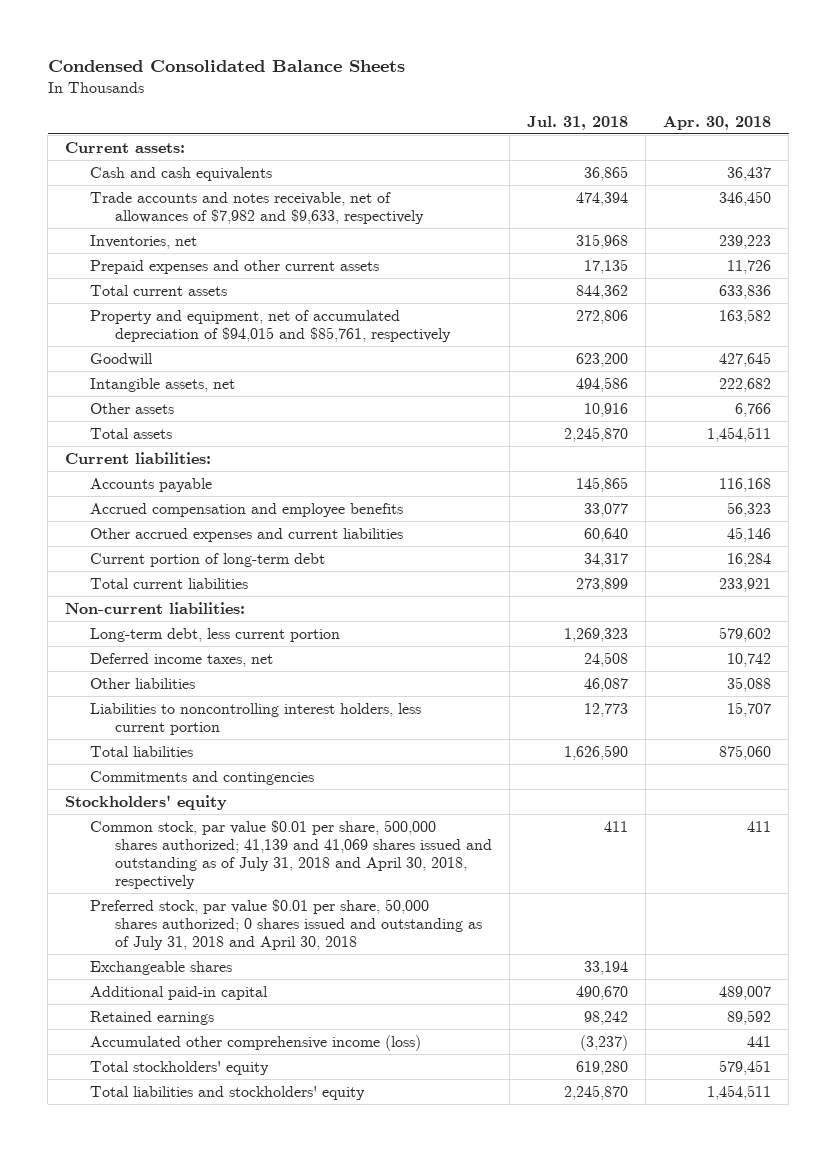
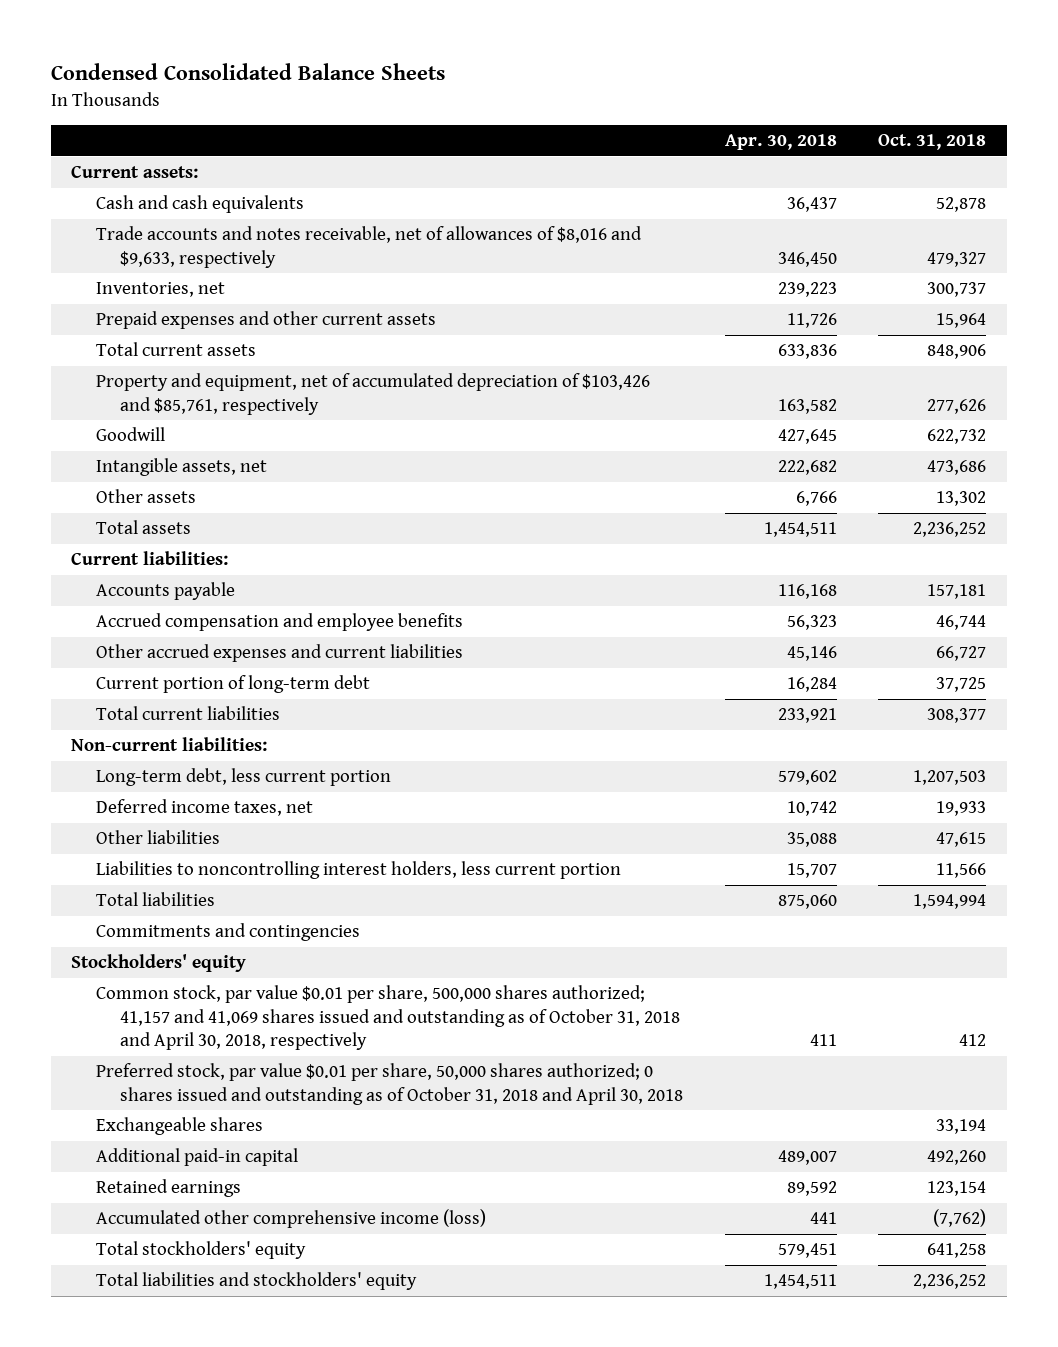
[527,115,629,130] Jul. 31, 2018 -> none
none -> [878,134,987,151] Oct. 31, 2018
[90,191,424,225] Trade accounts and notes receivable, net of allowances of $7,982 and $9,633, respectively -> [95,226,642,268] Trade accounts and notes receivable, net of allowances of $8,016 and $9,633, respectively
[90,309,451,343] Property and equipment, net of accumulated depreciation of $94,015 and $85,761, respectively -> [95,373,650,415] Property and equipment, net of accumulated depreciation of $103,426 and $85,761, respectively
[90,819,492,890] Common stock, par value $0.01 per share, 500,000 shares authorized; 41,139 and 41,069 shares issued and outstanding as of July 31, 2018 and April 30, 2018, respectively -> [95,985,681,1051] Common stock, par value $0.01 per share, 500,000 shares authorized; 41,157 and 41,069 shares issued and outstanding as of October 31, 2018 and April 30, 2018, respectively
[90,898,482,951] Preferred stock, par value $0.01 per share, 50,000 shares authorized; 0 shares issued and outstanding as of July 31, 2018 and April 30, 2018 -> [95,1063,684,1105] Preferred stock, par value $0.01 per share, 50,000 shares authorized; 0 shares issued and outstanding as of October 31, 2018 and April 30, 2018

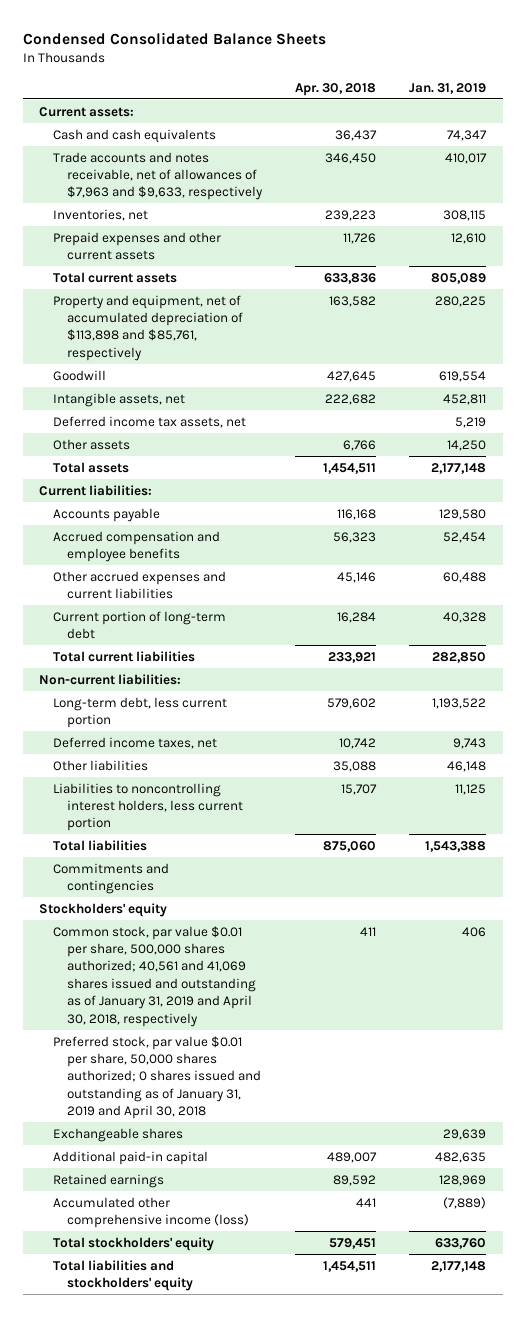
[878,134,987,151] Oct. 31, 2018 -> none
none -> [409,82,487,94] Jan. 31, 2019
[95,226,642,268] Trade accounts and notes receivable, net of allowances of $8,016 and $9,633, respectively -> [53,151,264,201] Trade accounts and notes receivable, net of allowances of $7,963 and $9,633, respectively
[95,373,650,415] Property and equipment, net of accumulated depreciation of $103,426 and $85,761, respectively -> [53,294,244,361] Property and equipment, net of accumulated depreciation of $113,898 and $85,761, respectively
none -> [53,415,247,428] Deferred income tax assets, net
[95,985,681,1051] Common stock, par value $0.01 per share, 500,000 shares authorized; 41,157 and 41,069 shares issued and outstanding as of October 31, 2018 and April 30, 2018, respectively -> [53,925,257,1027] Common stock, par value $0.01 per share, 500,000 shares authorized; 40,561 and 41,069 shares issued and outstanding as of January 31, 2019 and April 30, 2018, respectively
[95,1063,684,1105] Preferred stock, par value $0.01 per share, 50,000 shares authorized; 0 shares issued and outstanding as of October 31, 2018 and April 30, 2018 -> [53,1035,262,1120] Preferred stock, par value $0.01 per share, 50,000 shares authorized; 0 shares issued and outstanding as of January 31, 2019 and April 30, 2018

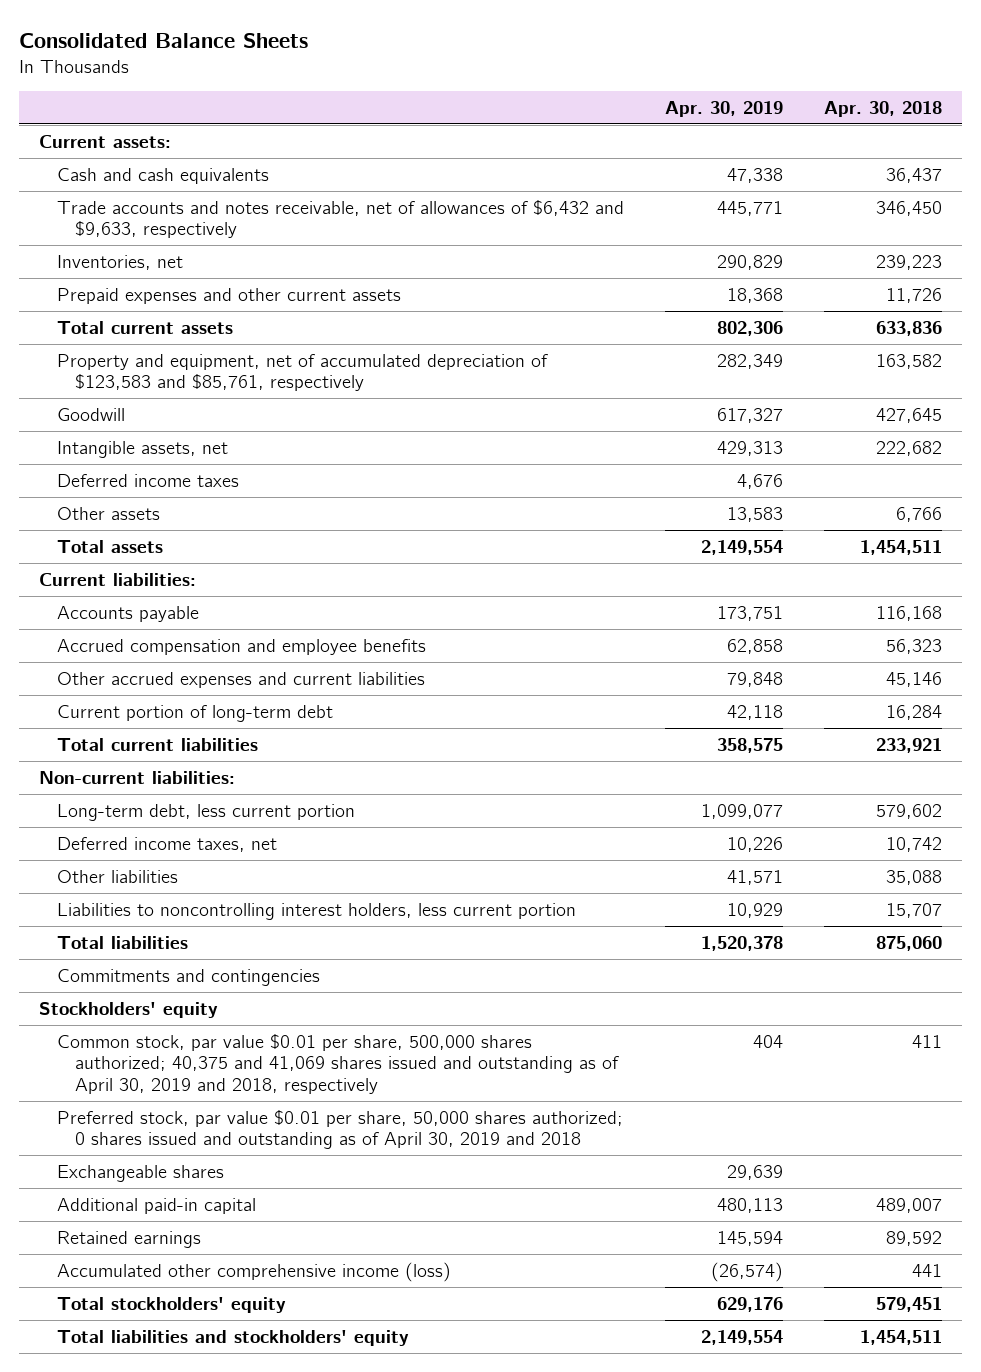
[22,31,326,45] Condensed Consolidated Balance Sheets -> [18,32,308,48] Consolidated Balance Sheets
[409,82,487,94] Jan. 31, 2019 -> none
none -> [664,100,783,117] Apr. 30, 2019
[53,151,264,201] Trade accounts and notes receivable, net of allowances of $7,963 and $9,633, respectively -> [56,199,624,239] Trade accounts and notes receivable, net of allowances of $6,432 and $9,633, respectively
[53,294,244,361] Property and equipment, net of accumulated depreciation of $113,898 and $85,761, respectively -> [56,353,548,392] Property and equipment, net of accumulated depreciation of $123,583 and $85,761, respectively
[53,415,247,428] Deferred income tax assets, net -> [56,473,239,487] Deferred income taxes
[53,925,257,1027] Common stock, par value $0.01 per share, 500,000 shares authorized; 40,561 and 41,069 shares issued and outstanding as of January 31, 2019 and April 30, 2018, respectively -> [56,1033,619,1094] Common stock, par value $0.01 per share, 500,000 shares authorized; 40,375 and 41,069 shares issued and outstanding as of April 30, 2019 and 2018, respectively
[53,1035,262,1120] Preferred stock, par value $0.01 per share, 50,000 shares authorized; 0 shares issued and outstanding as of January 31, 2019 and April 30, 2018 -> [56,1109,623,1150] Preferred stock, par value $0.01 per share, 50,000 shares authorized; 0 shares issued and outstanding as of April 30, 2019 and 2018

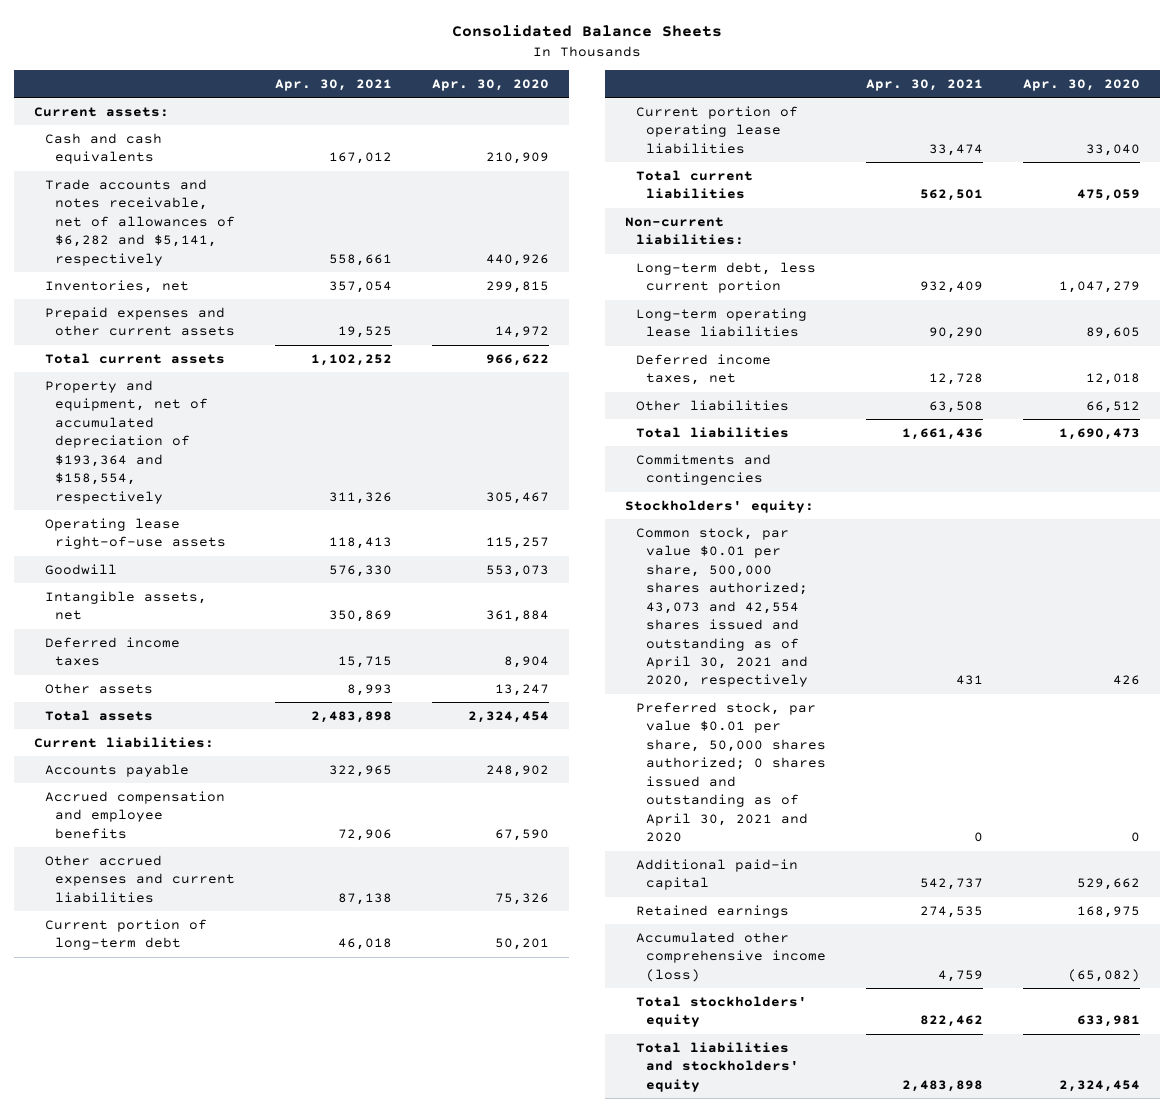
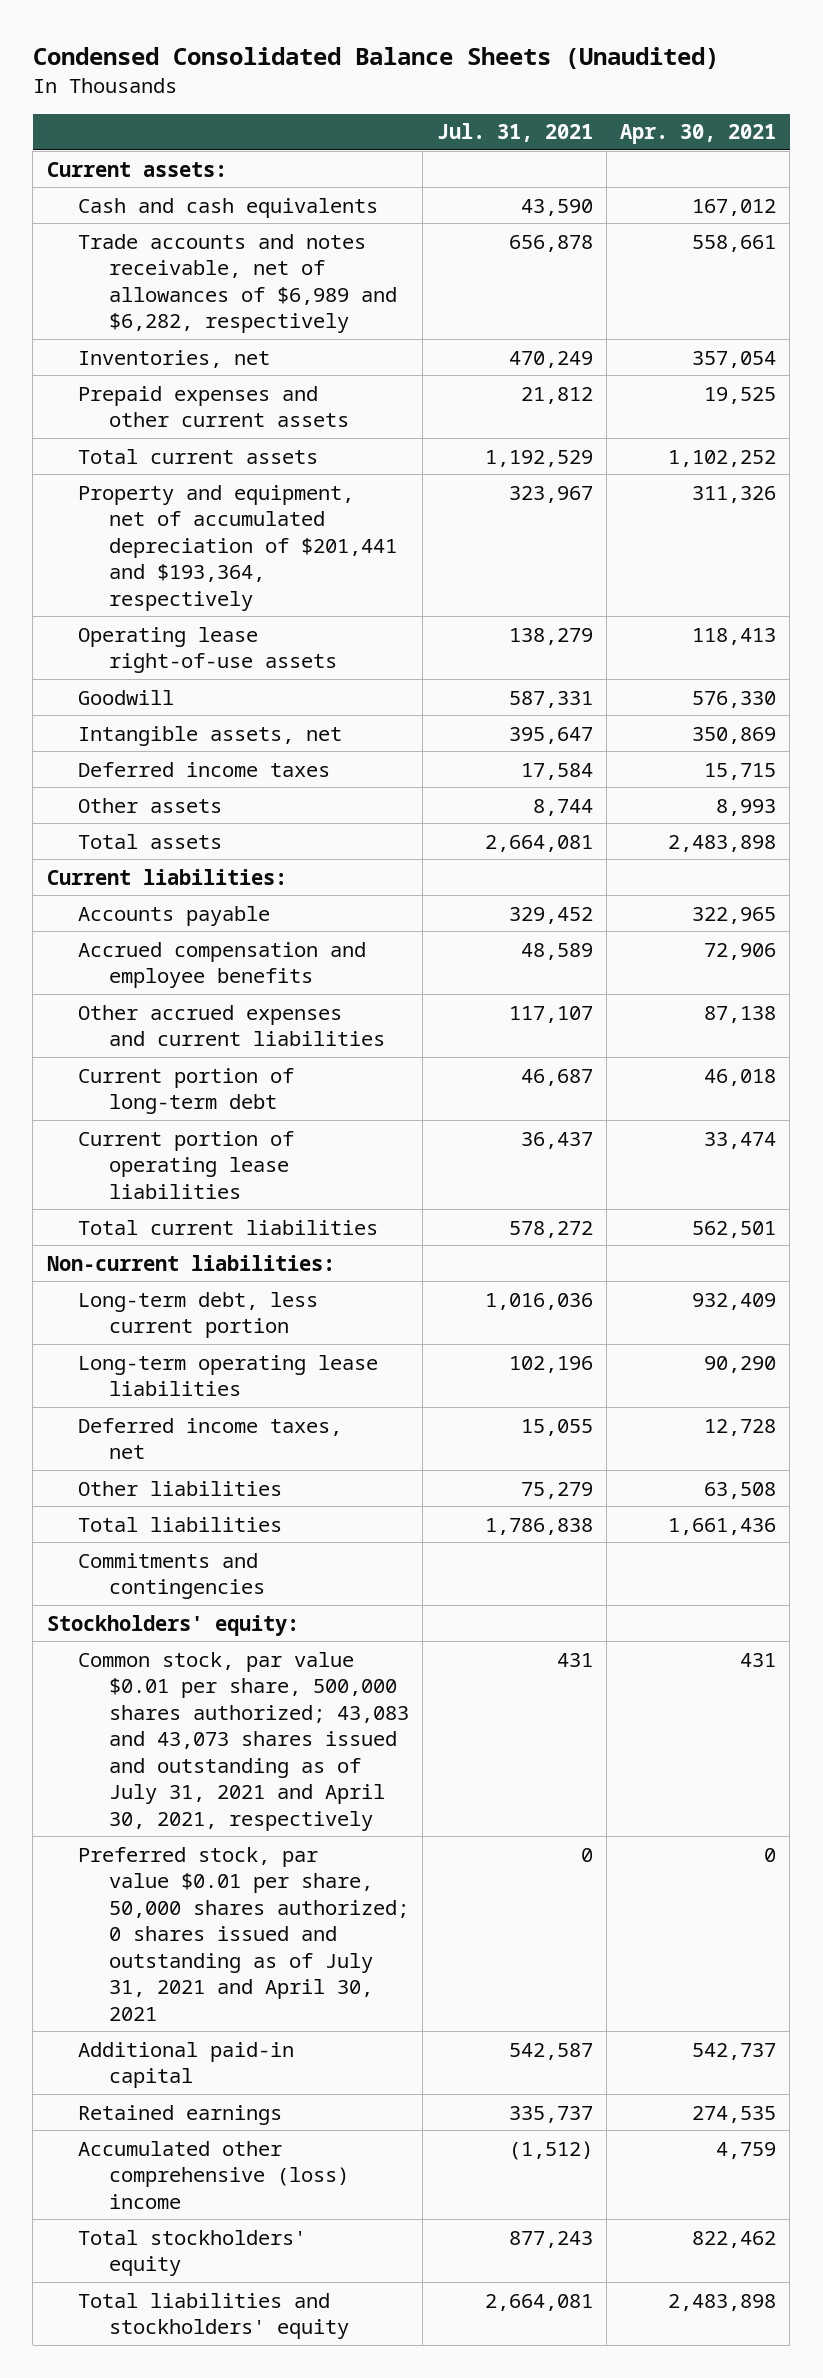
[452,25,723,38] Consolidated Balance Sheets -> [32,47,719,70] Condensed Consolidated Balance Sheets (Unaudited)
[432,78,550,91] Apr. 30, 2020 -> none
none -> [436,123,593,143] Jul. 31, 2021
[44,178,236,266] Trade accounts and notes receivable, net of allowances of $6,282 and $5,141, respectively -> [77,233,398,334] Trade accounts and notes receivable, net of allowances of $6,989 and $6,282, respectively
[44,379,209,504] Property and equipment, net of accumulated depreciation of $193,364 and $158,554, respectively -> [77,484,398,611] Property and equipment, net of accumulated depreciation of $201,441 and $193,364, respectively
[635,526,809,688] Common stock, par value $0.01 per share, 500,000 shares authorized; 43,073 and 42,554 shares issued and outstanding as of April 30, 2021 and 2020, respectively -> [77,1651,410,1831] Common stock, par value $0.01 per share, 500,000 shares authorized; 43,083 and 43,073 shares issued and outstanding as of July 31, 2021 and April 30, 2021, respectively
[635,701,827,843] Preferred stock, par value $0.01 per share, 50,000 shares authorized; 0 shares issued and outstanding as of April 30, 2021 and 2020 -> [77,1846,410,2021] Preferred stock, par value $0.01 per share, 50,000 shares authorized; 0 shares issued and outstanding as of July 31, 2021 and April 30, 2021
[635,931,827,982] Accumulated other comprehensive income (loss) -> [77,2140,350,2209] Accumulated other comprehensive (loss) income

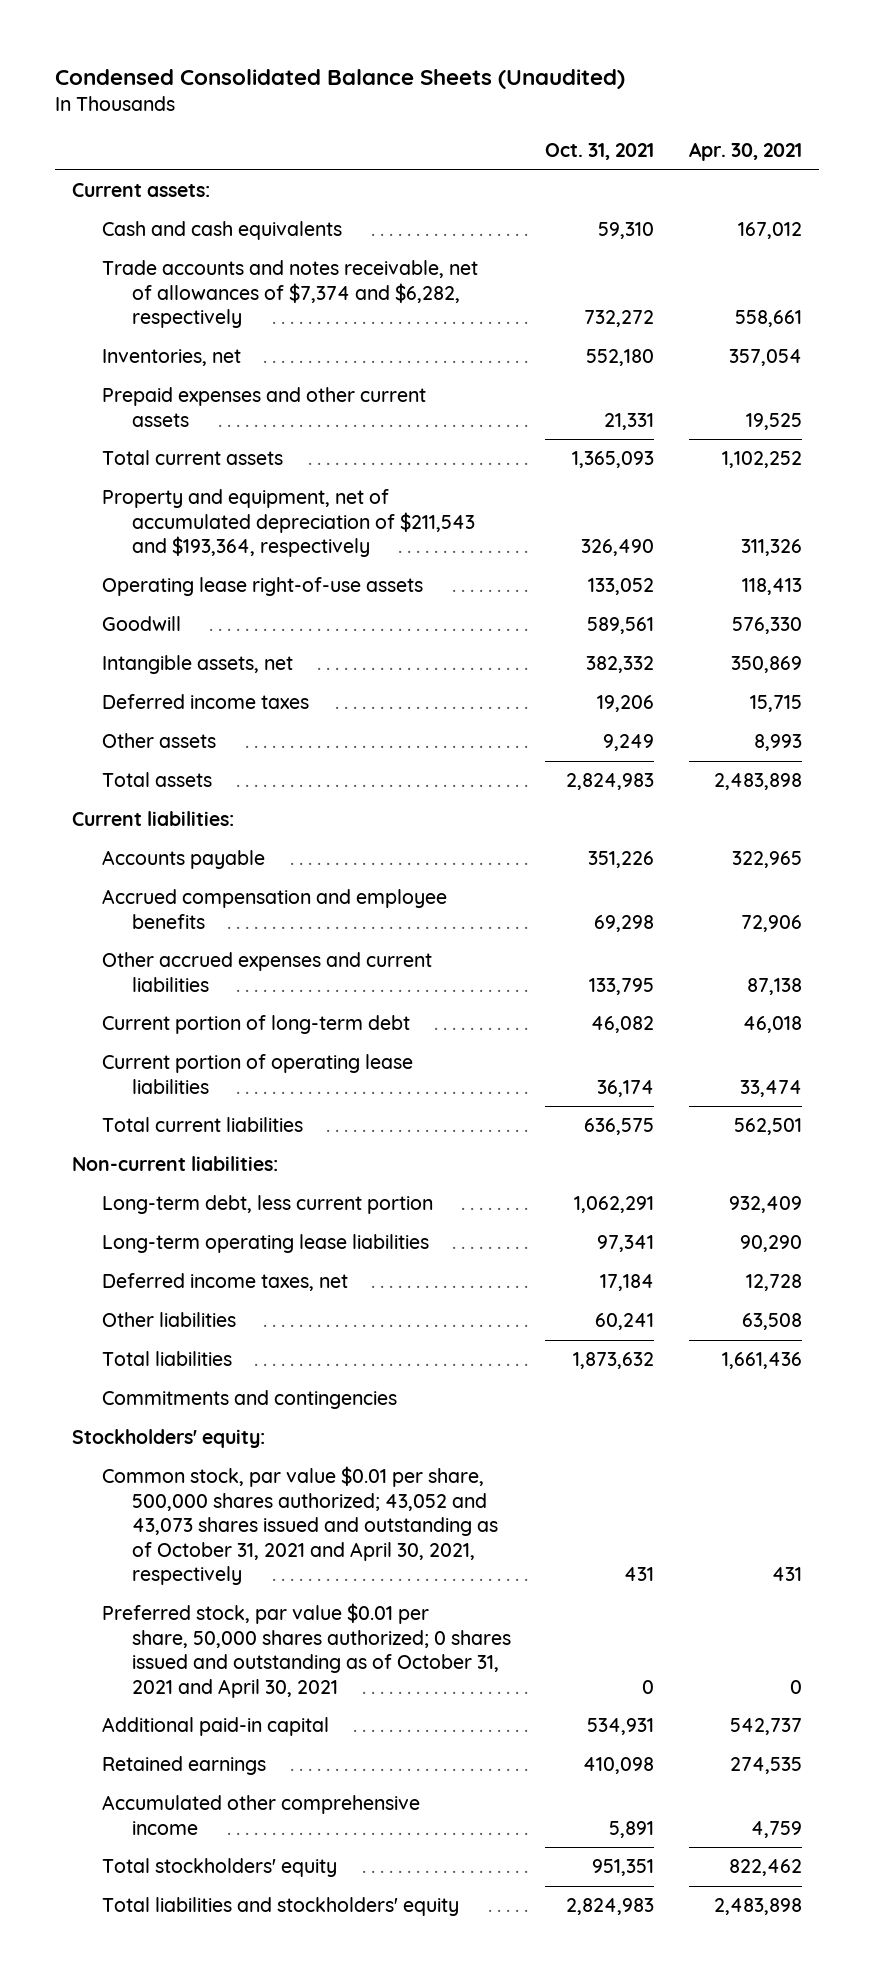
[436,123,593,143] Jul. 31, 2021 -> none
none -> [545,143,655,161] Oct. 31, 2021
[77,233,398,334] Trade accounts and notes receivable, net of allowances of $6,989 and $6,282, respectively -> [101,260,478,329] Trade accounts and notes receivable, net of allowances of $7,374 and $6,282, respectively
[77,484,398,611] Property and equipment, net of accumulated depreciation of $201,441 and $193,364, respectively -> [101,489,475,558] Property and equipment, net of accumulated depreciation of $211,543 and $193,364, respectively
[77,1651,410,1831] Common stock, par value $0.01 per share, 500,000 shares authorized; 43,083 and 43,073 shares issued and outstanding as of July 31, 2021 and April 30, 2021, respectively -> [101,1466,498,1586] Common stock, par value $0.01 per share, 500,000 shares authorized; 43,052 and 43,073 shares issued and outstanding as of October 31, 2021 and April 30, 2021, respectively
[77,1846,410,2021] Preferred stock, par value $0.01 per share, 50,000 shares authorized; 0 shares issued and outstanding as of July 31, 2021 and April 30, 2021 -> [101,1603,511,1698] Preferred stock, par value $0.01 per share, 50,000 shares authorized; 0 shares issued and outstanding as of October 31, 2021 and April 30, 2021
[77,2140,350,2209] Accumulated other comprehensive (loss) income -> [101,1795,420,1835] Accumulated other comprehensive income

